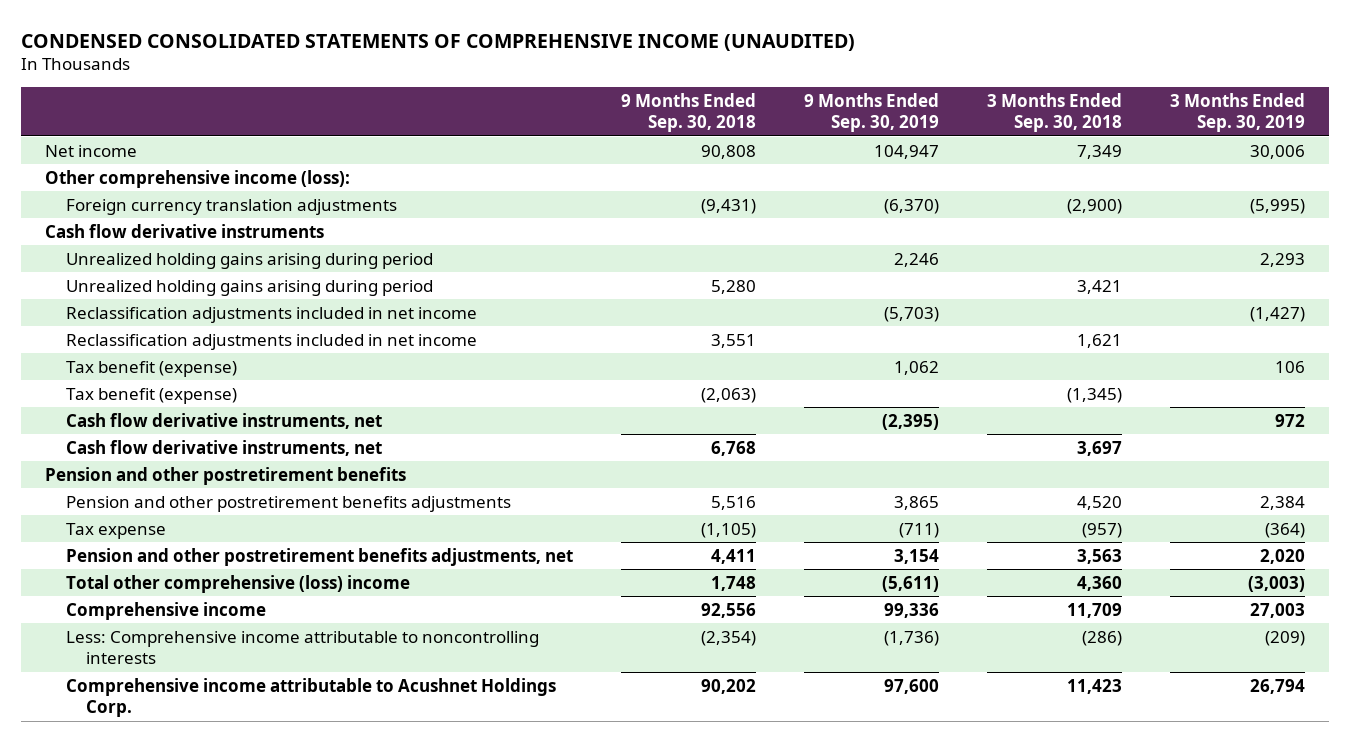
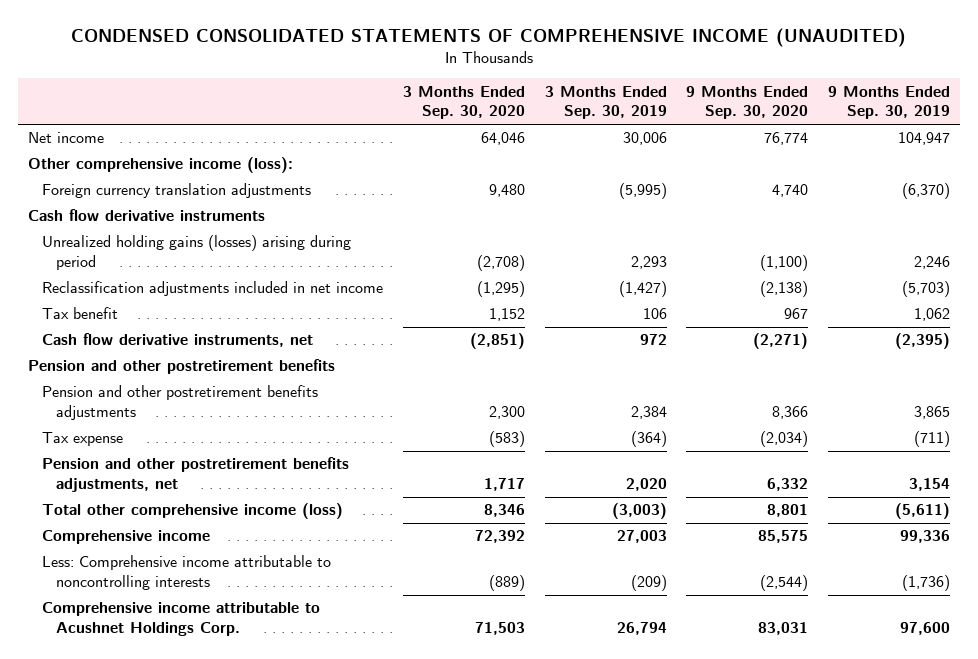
[620,92,756,133] 9 Months Ended Sep. 30, 2018 -> none
[986,92,1122,133] 3 Months Ended Sep. 30, 2018 -> none
none -> [402,85,525,120] 3 Months Ended Sep. 30, 2020
none -> [686,85,809,120] 9 Months Ended Sep. 30, 2020
[65,279,433,296] Unrealized holding gains arising during period -> none
[65,252,433,269] Unrealized holding gains arising during period -> [42,235,352,271] Unrealized holding gains (losses) arising during period
[65,333,477,350] Reclassification adjustments included in net income -> none
[65,387,237,404] Tax benefit (expense) -> none
[65,360,237,377] Tax benefit (expense) -> [42,307,119,320] Tax benefit
[65,439,382,456] Cash flow derivative instruments, net -> none
[65,574,410,593] Total other comprehensive (loss) income -> [42,503,344,520] Total other comprehensive income (loss)

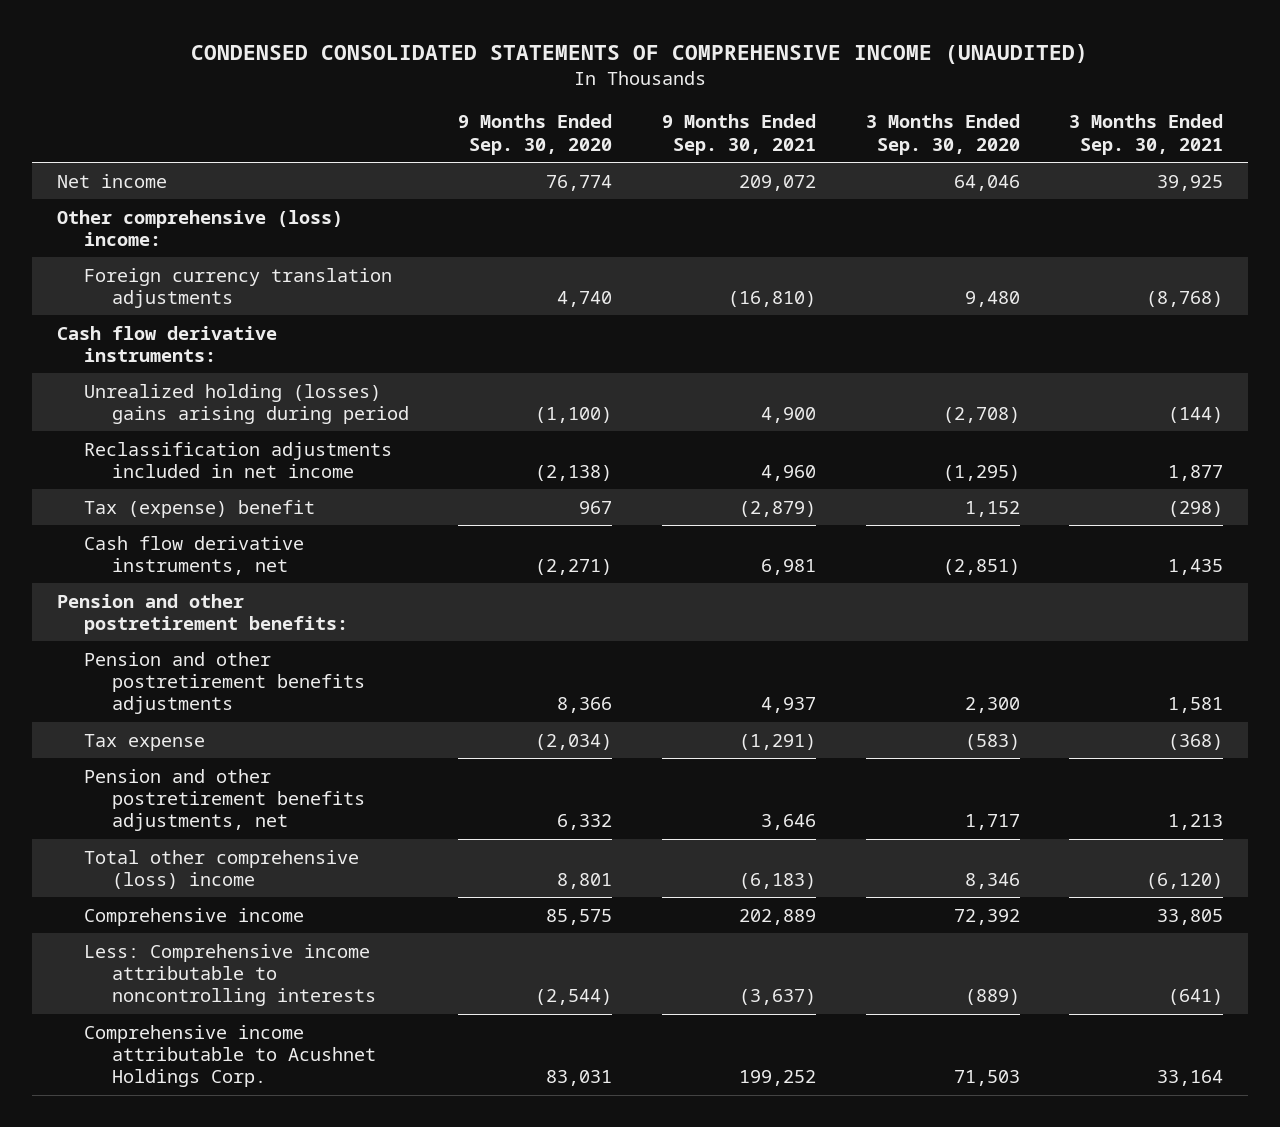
[544,85,667,120] 3 Months Ended Sep. 30, 2019 -> none
[827,85,950,120] 9 Months Ended Sep. 30, 2019 -> none
none -> [661,114,816,155] 9 Months Ended Sep. 30, 2021
none -> [1069,114,1224,155] 3 Months Ended Sep. 30, 2021
[27,157,293,174] Other comprehensive income (loss): -> [56,209,343,246] Other comprehensive (loss) income:
[27,209,265,222] Cash flow derivative instruments -> [56,325,277,362] Cash flow derivative instruments:
[42,235,352,271] Unrealized holding gains (losses) arising during period -> [84,383,409,424] Unrealized holding (losses) gains arising during period
[42,307,119,320] Tax benefit -> [84,499,316,518] Tax (expense) benefit
[27,359,335,375] Pension and other postretirement benefits -> [56,593,349,634] Pension and other postretirement benefits:
[42,503,344,520] Total other comprehensive income (loss) -> [84,849,360,889] Total other comprehensive (loss) income

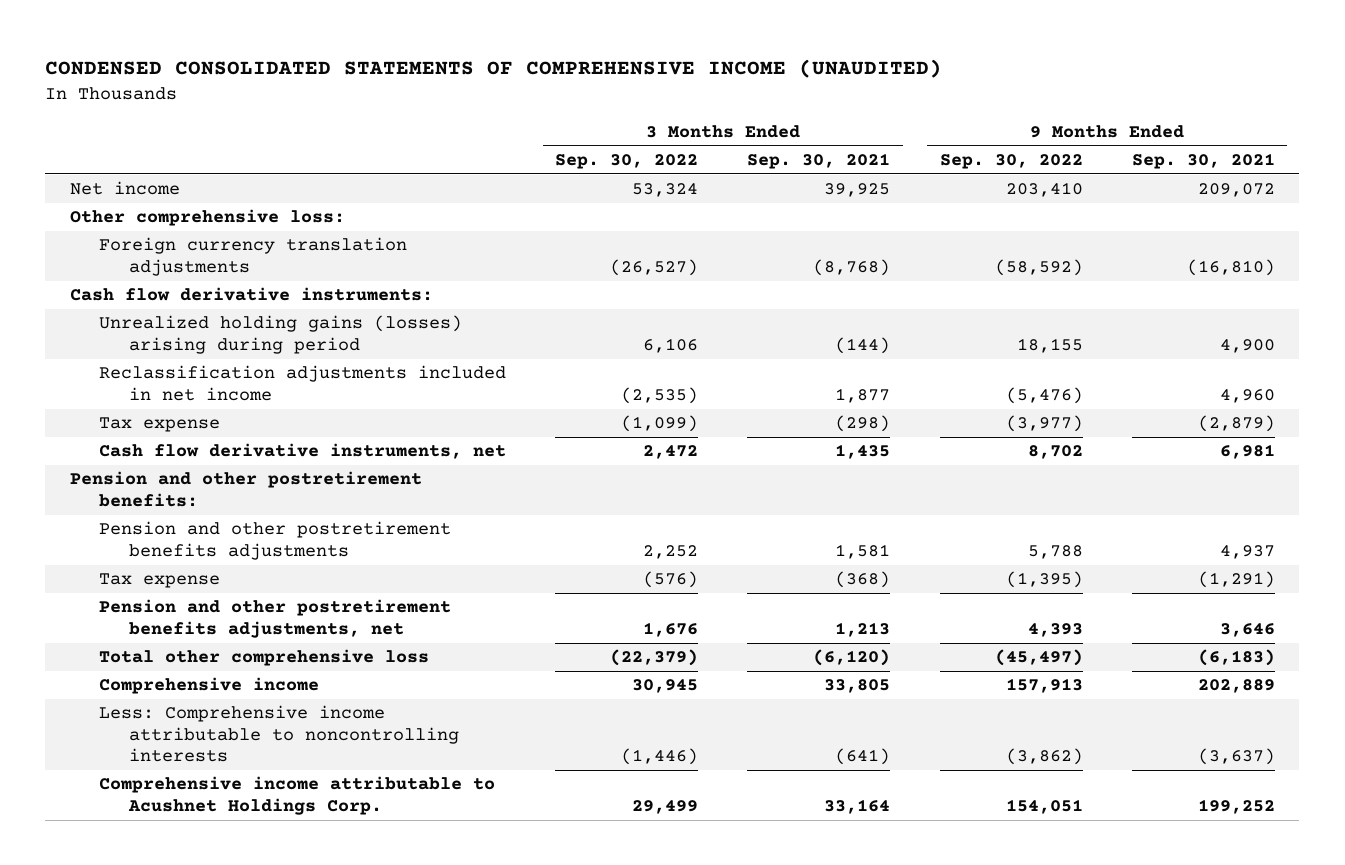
[458,114,613,155] 9 Months Ended Sep. 30, 2020 -> none
[865,114,1020,155] 3 Months Ended Sep. 30, 2020 -> none
none -> [555,154,699,170] Sep. 30, 2022
none -> [939,154,1083,170] Sep. 30, 2022
[56,209,343,246] Other comprehensive (loss) income: -> [69,209,345,227] Other comprehensive loss:
[84,383,409,424] Unrealized holding (losses) gains arising during period -> [99,315,463,354] Unrealized holding gains (losses) arising during period
[84,499,316,518] Tax (expense) benefit -> [99,417,221,433] Tax expense
[84,849,360,889] Total other comprehensive (loss) income -> [99,649,430,667] Total other comprehensive loss

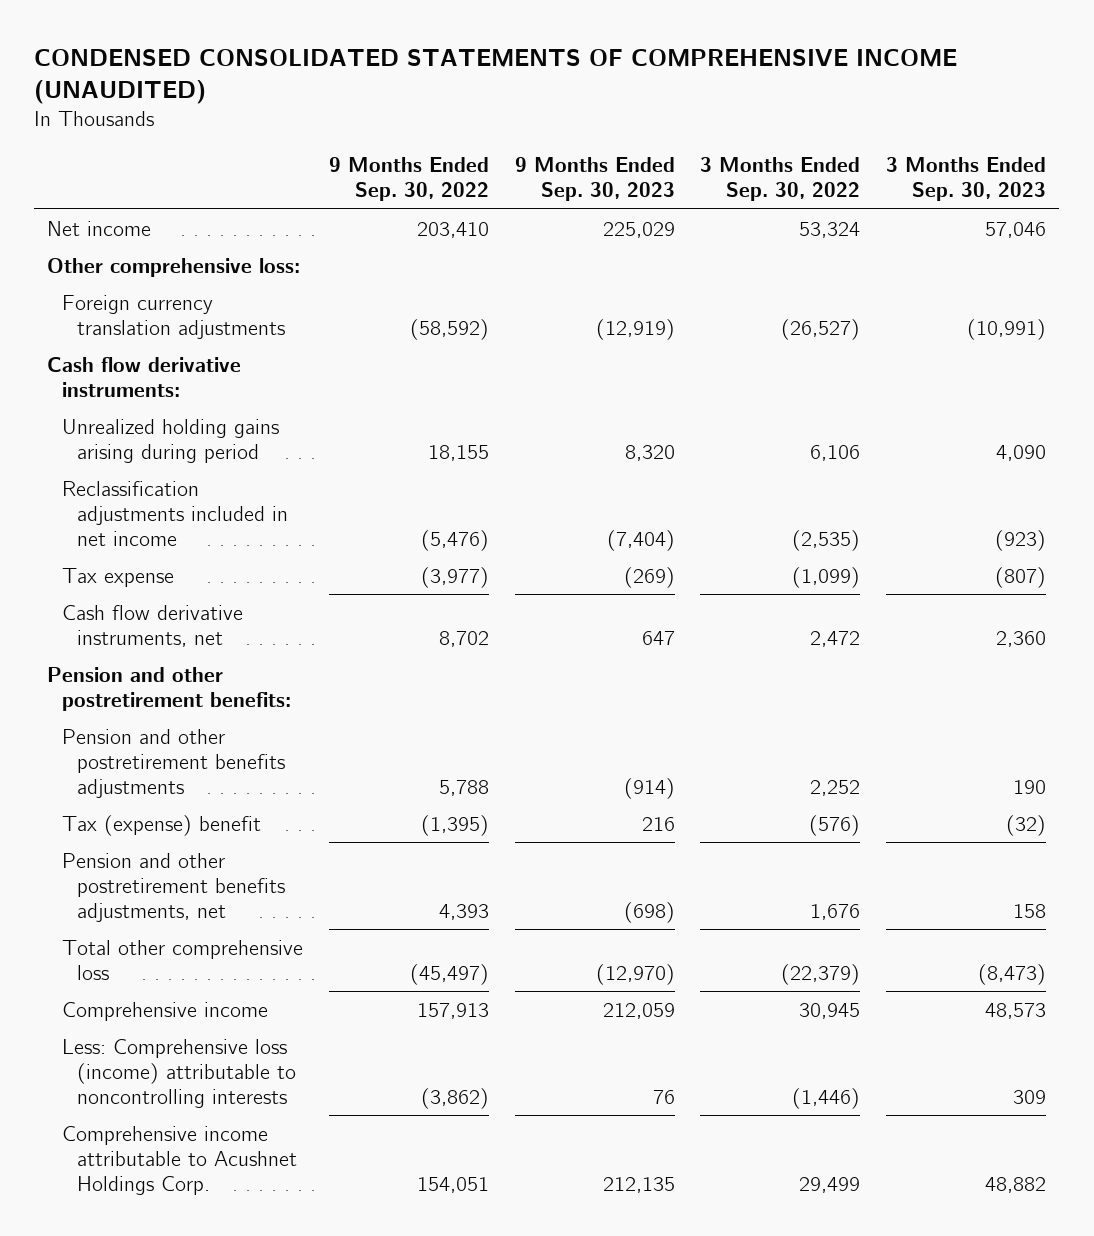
[747,153,891,170] Sep. 30, 2021 -> none
[1131,153,1275,170] Sep. 30, 2021 -> none
none -> [514,157,675,202] 9 Months Ended Sep. 30, 2023
none -> [886,157,1047,202] 3 Months Ended Sep. 30, 2023
[99,315,463,354] Unrealized holding gains (losses) arising during period -> [61,418,279,463] Unrealized holding gains arising during period
[99,573,221,589] Tax expense -> [61,814,261,836] Tax (expense) benefit
[99,705,459,763] Less: Comprehensive income attributable to noncontrolling interests -> [61,1038,296,1108] Less: Comprehensive loss (income) attributable to noncontrolling interests

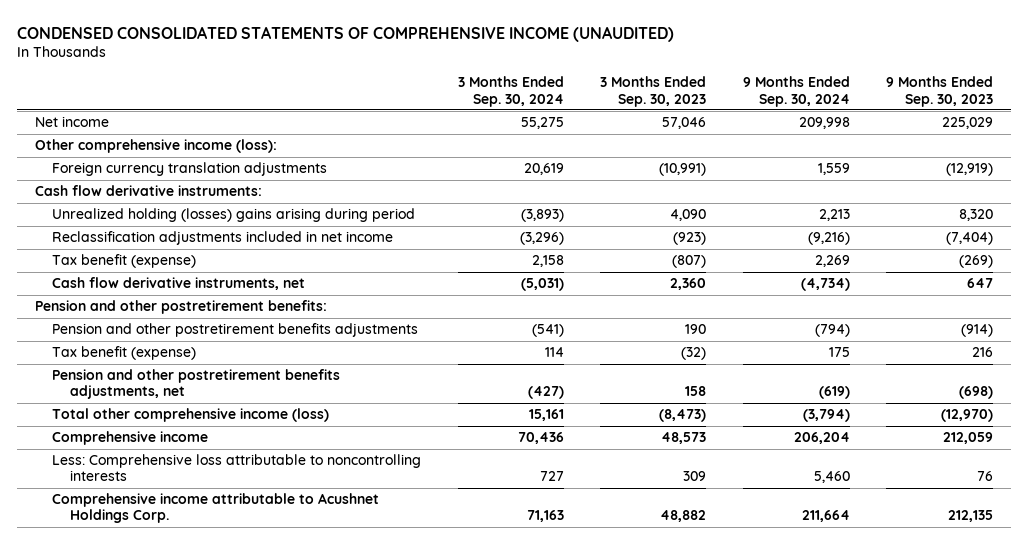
[328,157,489,202] 9 Months Ended Sep. 30, 2022 -> none
[700,157,861,202] 3 Months Ended Sep. 30, 2022 -> none
none -> [457,76,564,107] 3 Months Ended Sep. 30, 2024
none -> [742,76,850,107] 9 Months Ended Sep. 30, 2024
[47,257,301,277] Other comprehensive loss: -> [35,139,278,154] Other comprehensive income (loss):
[61,418,279,463] Unrealized holding gains arising during period -> [52,208,416,223] Unrealized holding (losses) gains arising during period
[61,567,174,587] Tax expense -> [52,254,197,269] Tax benefit (expense)
[61,814,261,836] Tax (expense) benefit -> [52,346,197,361] Tax benefit (expense)
[61,939,303,980] Total other comprehensive loss -> [52,408,330,423] Total other comprehensive income (loss)
[61,1038,296,1108] Less: Comprehensive loss (income) attributable to noncontrolling interests -> [52,454,422,482] Less: Comprehensive loss attributable to noncontrolling interests

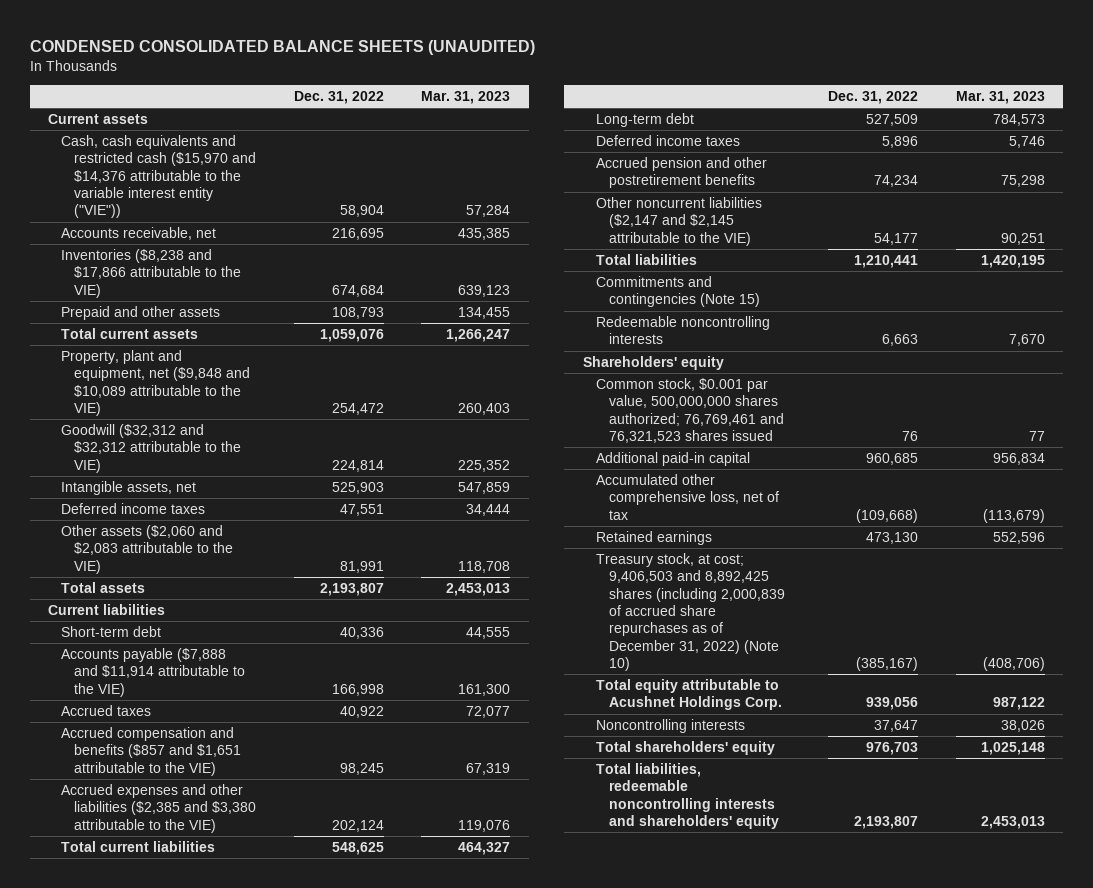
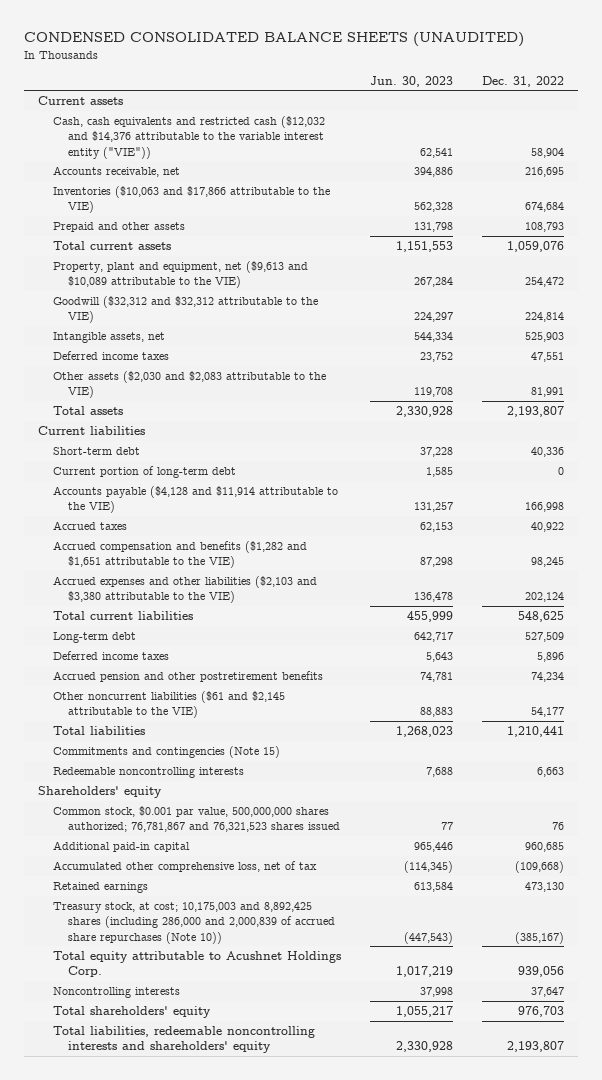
[421,90,511,104] Mar. 31, 2023 -> none
none -> [370,75,454,87] Jun. 30, 2023
[61,135,257,219] Cash, cash equivalents and restricted cash ($15,970 and $14,376 attributable to the variable interest entity ("VIE")) -> [53,115,326,159] Cash, cash equivalents and restricted cash ($12,032 and $14,376 attributable to the variable interest entity ("VIE"))
[61,249,242,298] Inventories ($8,238 and $17,866 attributable to the VIE) -> [53,185,331,214] Inventories ($10,063 and $17,866 attributable to the VIE)
[61,350,251,417] Property, plant and equipment, net ($9,848 and $10,089 attributable to the VIE) -> [53,260,309,289] Property, plant and equipment, net ($9,613 and $10,089 attributable to the VIE)
[61,525,234,574] Other assets ($2,060 and $2,083 attributable to the VIE) -> [53,370,327,399] Other assets ($2,030 and $2,083 attributable to the VIE)
none -> [53,465,237,478] Current portion of long-term debt
[61,648,246,697] Accounts payable ($7,888 and $11,914 attributable to the VIE) -> [53,485,339,514] Accounts payable ($4,128 and $11,914 attributable to the VIE)
[61,727,242,776] Accrued compensation and benefits ($857 and $1,651 attributable to the VIE) -> [53,540,308,569] Accrued compensation and benefits ($1,282 and $1,651 attributable to the VIE)
[61,784,257,833] Accrued expenses and other liabilities ($2,385 and $3,380 attributable to the VIE) -> [53,575,318,604] Accrued expenses and other liabilities ($2,103 and $3,380 attributable to the VIE)
[595,197,762,246] Other noncurrent liabilities ($2,147 and $2,145 attributable to the VIE) -> [53,690,286,719] Other noncurrent liabilities ($61 and $2,145 attributable to the VIE)
[595,378,784,444] Common stock, $0.001 par value, 500,000,000 shares authorized; 76,769,461 and 76,321,523 shares issued -> [53,805,341,833] Common stock, $0.001 par value, 500,000,000 shares authorized; 76,781,867 and 76,321,523 shares issued
[595,553,785,671] Treasury stock, at cost; 9,406,503 and 8,892,425 shares (including 2,000,839 of accrued share repurchases as of December 31, 2022) (Note 10) -> [53,901,336,944] Treasury stock, at cost; 10,175,003 and 8,892,425 shares (including 286,000 and 2,000,839 of accrued share repurchases (Note 10))

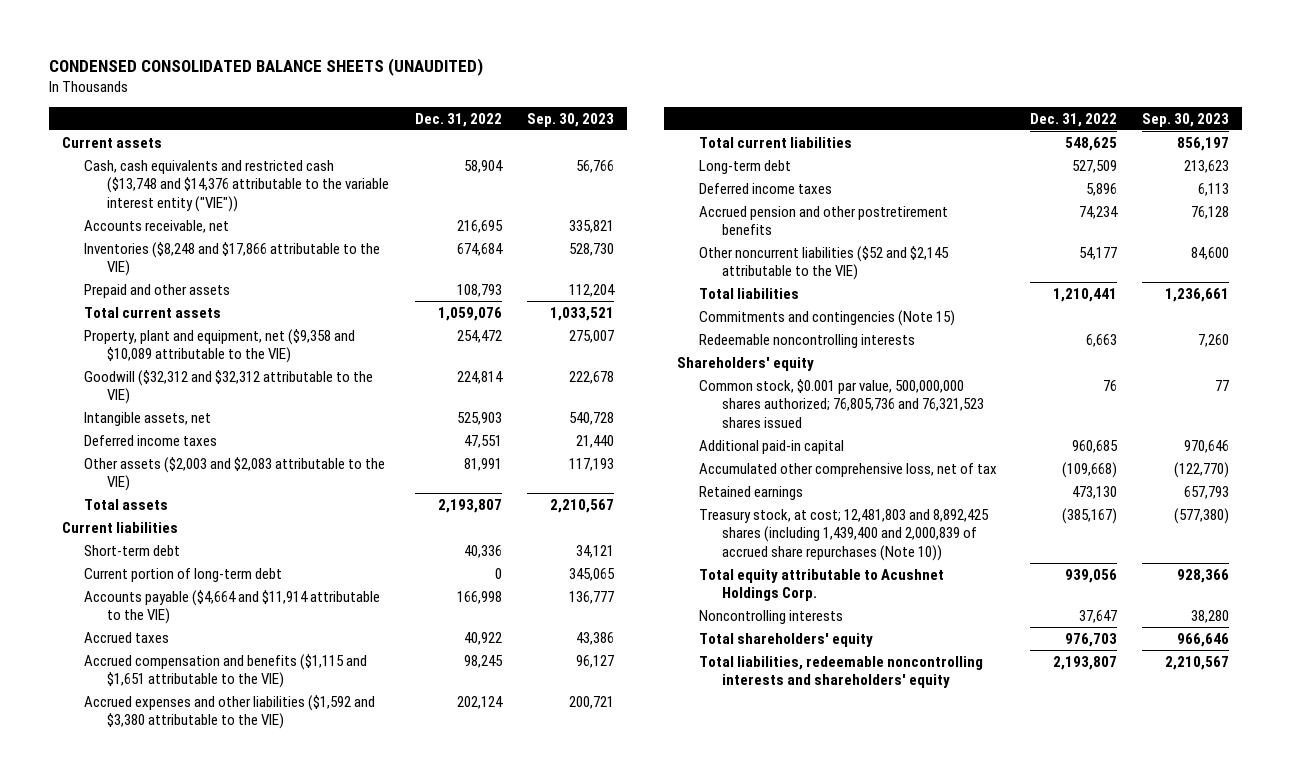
[370,75,454,87] Jun. 30, 2023 -> none
none -> [527,112,615,127] Sep. 30, 2023
[53,115,326,159] Cash, cash equivalents and restricted cash ($12,032 and $14,376 attributable to the variable interest entity ("VIE")) -> [84,159,389,212] Cash, cash equivalents and restricted cash ($13,748 and $14,376 attributable to the variable interest entity ("VIE"))
[53,185,331,214] Inventories ($10,063 and $17,866 attributable to the VIE) -> [84,241,381,277] Inventories ($8,248 and $17,866 attributable to the VIE)
[53,260,309,289] Property, plant and equipment, net ($9,613 and $10,089 attributable to the VIE) -> [84,328,356,364] Property, plant and equipment, net ($9,358 and $10,089 attributable to the VIE)
[53,370,327,399] Other assets ($2,030 and $2,083 attributable to the VIE) -> [84,456,386,492] Other assets ($2,003 and $2,083 attributable to the VIE)
[53,485,339,514] Accounts payable ($4,128 and $11,914 attributable to the VIE) -> [84,589,381,625] Accounts payable ($4,664 and $11,914 attributable to the VIE)
[53,540,308,569] Accrued compensation and benefits ($1,282 and $1,651 attributable to the VIE) -> [84,653,368,689] Accrued compensation and benefits ($1,115 and $1,651 attributable to the VIE)
[53,575,318,604] Accrued expenses and other liabilities ($2,103 and $3,380 attributable to the VIE) -> [84,694,376,730] Accrued expenses and other liabilities ($1,592 and $3,380 attributable to the VIE)
[53,690,286,719] Other noncurrent liabilities ($61 and $2,145 attributable to the VIE) -> [699,245,950,281] Other noncurrent liabilities ($52 and $2,145 attributable to the VIE)
[53,805,341,833] Common stock, $0.001 par value, 500,000,000 shares authorized; 76,781,867 and 76,321,523 shares issued -> [699,378,985,428] Common stock, $0.001 par value, 500,000,000 shares authorized; 76,805,736 and 76,321,523 shares issued
[53,901,336,944] Treasury stock, at cost; 10,175,003 and 8,892,425 shares (including 286,000 and 2,000,839 of accrued share repurchases (Note 10)) -> [699,508,990,561] Treasury stock, at cost; 12,481,803 and 8,892,425 shares (including 1,439,400 and 2,000,839 of accrued share repurchases (Note 10))

